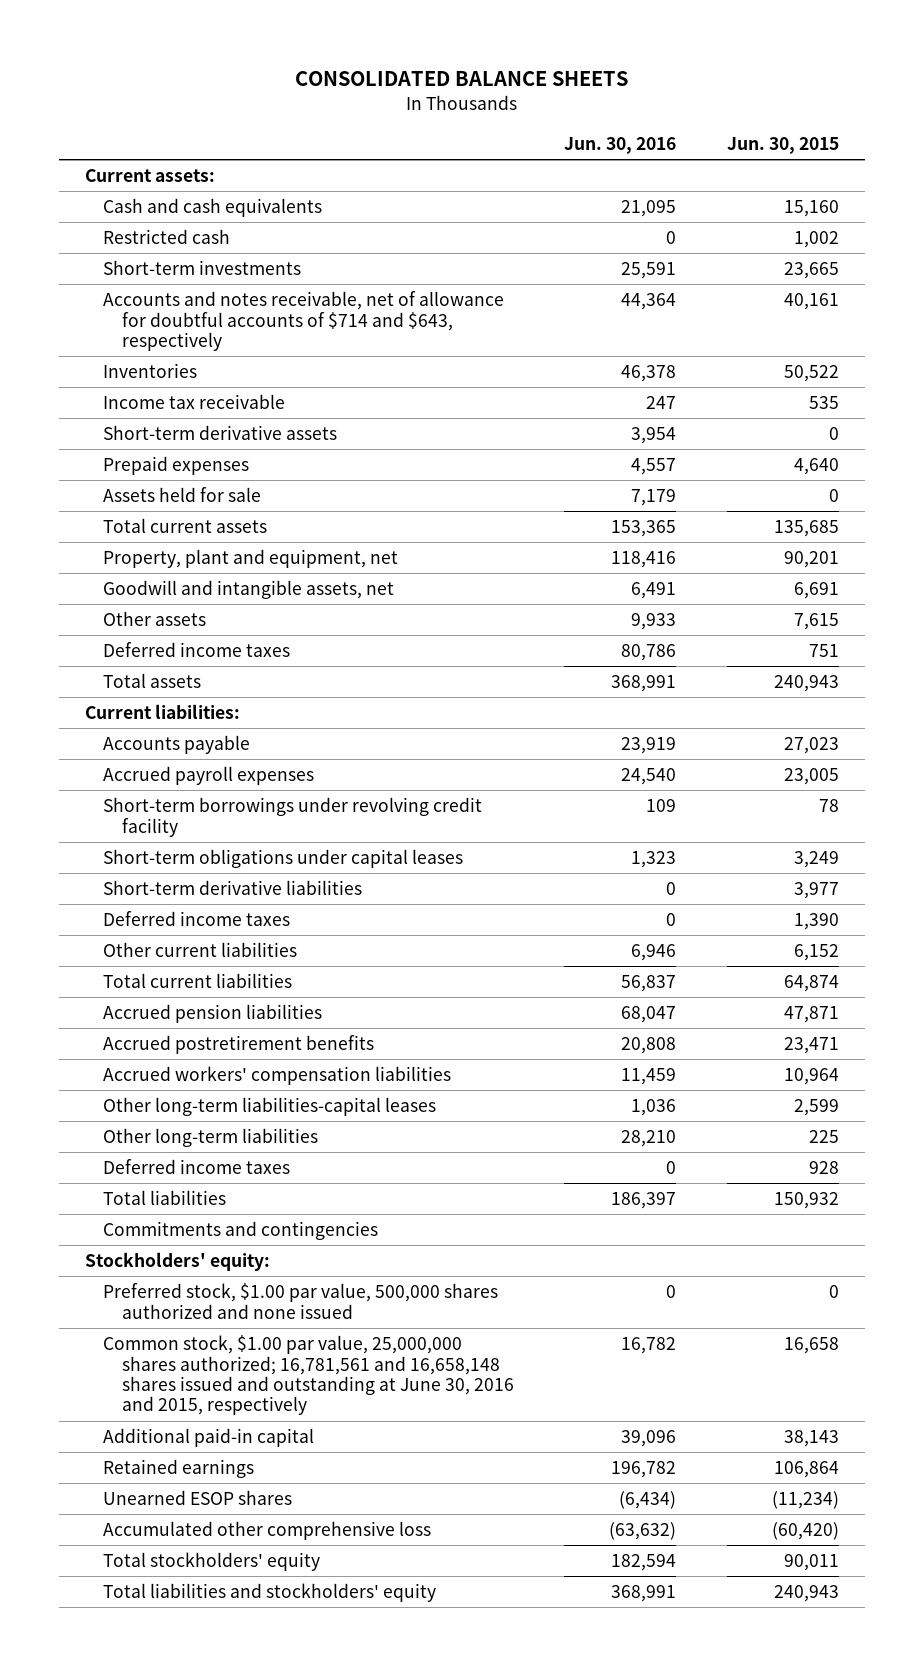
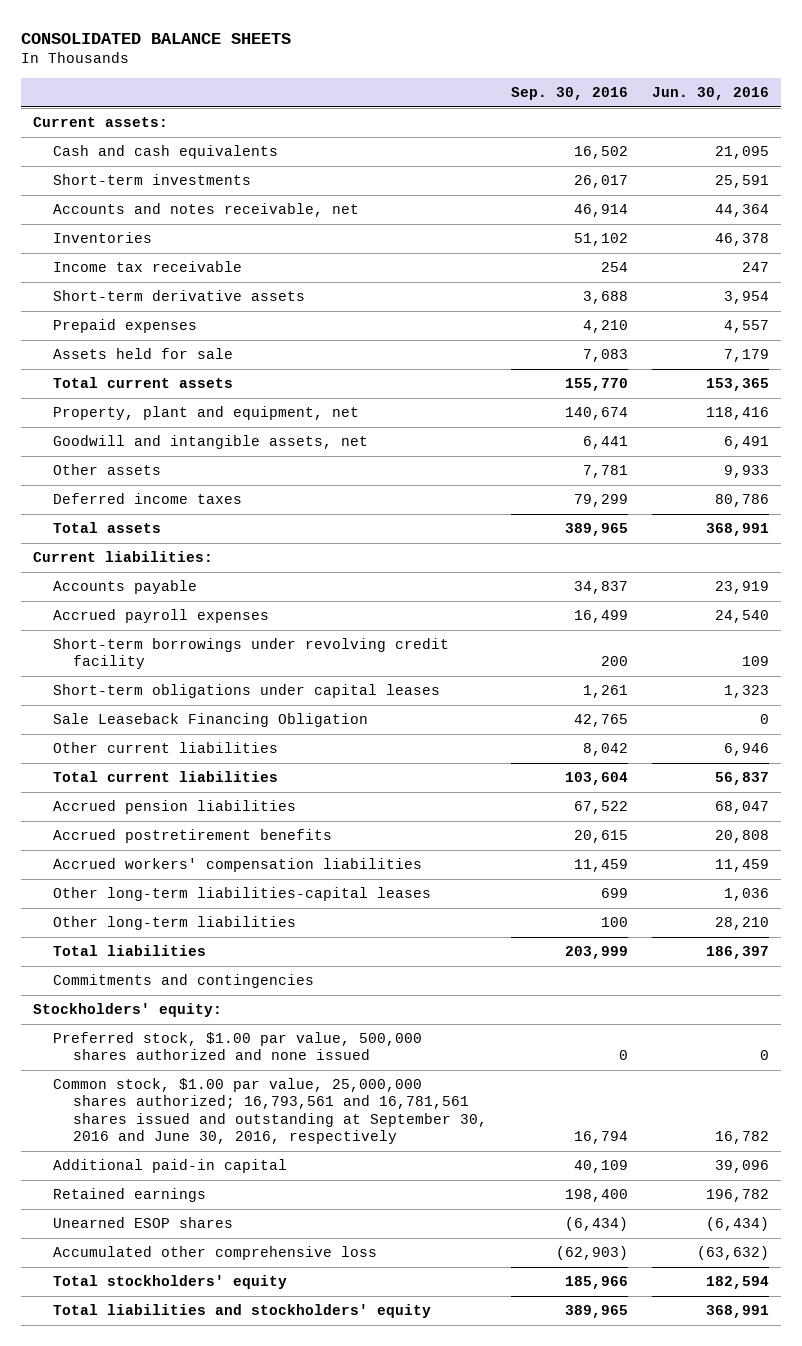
[727,136,840,154] Jun. 30, 2015 -> none
none -> [510,87,628,101] Sep. 30, 2016
[103,229,231,245] Restricted cash -> none
[103,291,505,352] Accounts and notes receivable, net of allowance for doubtful accounts of $714 and $643, respectively -> [53,203,360,218] Accounts and notes receivable, net
[103,880,363,896] Short-term derivative liabilities -> none
[103,911,291,927] Deferred income taxes -> none
none -> [53,713,369,728] Sale Leaseback Financing Obligation
[103,1159,291,1175] Deferred income taxes -> none
[103,1335,514,1416] Common stock, $1.00 par value, 25,000,000 shares authorized; 16,781,561 and 16,658,148 shares issued and outstanding at June 30, 2016 and 2015, respectively -> [53,1078,488,1145] Common stock, $1.00 par value, 25,000,000 shares authorized; 16,793,561 and 16,781,561 shares issued and outstanding at September 30, 2016 and June 30, 2016, respectively

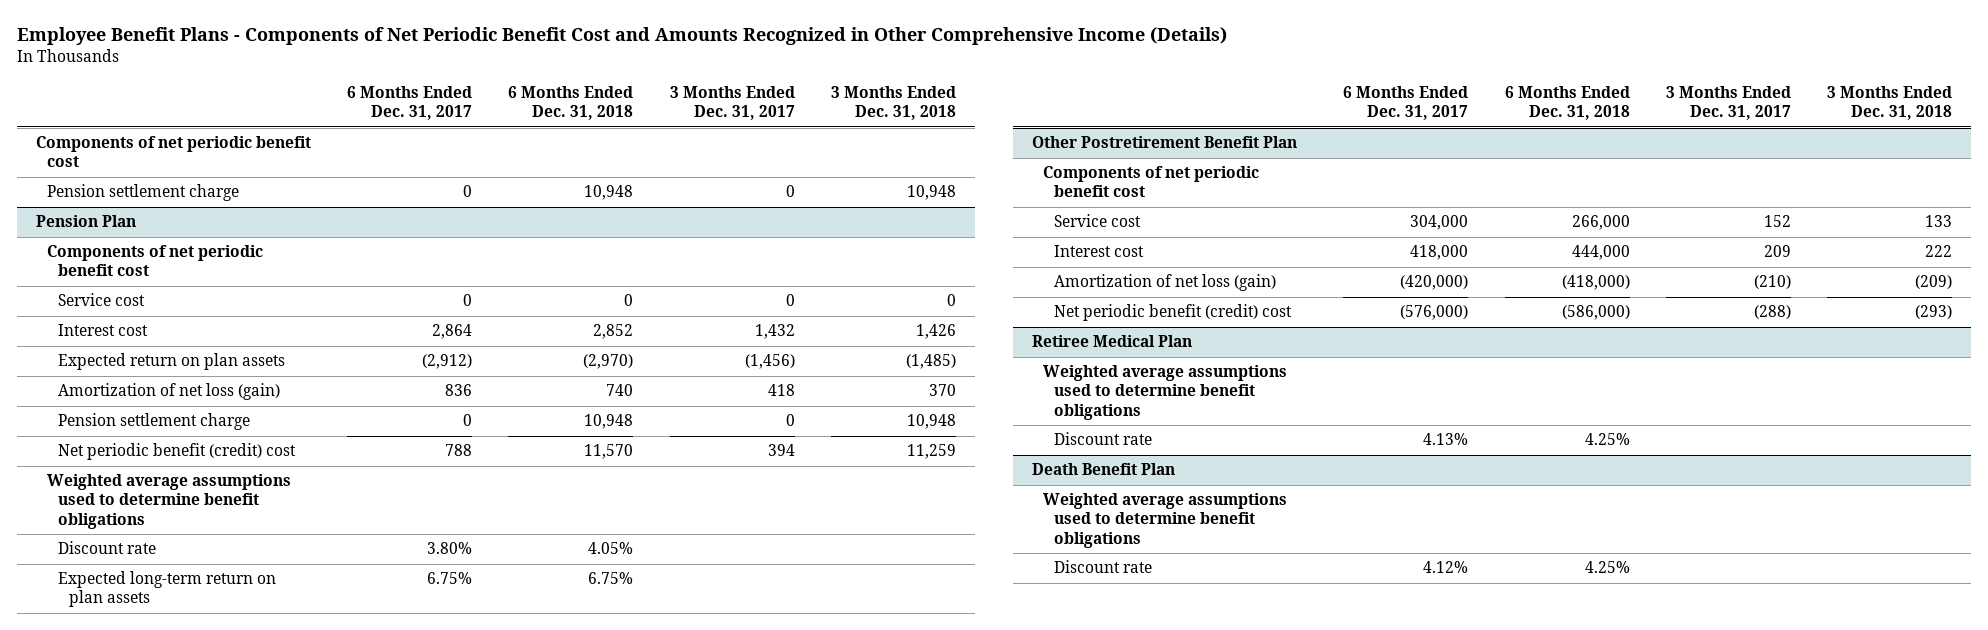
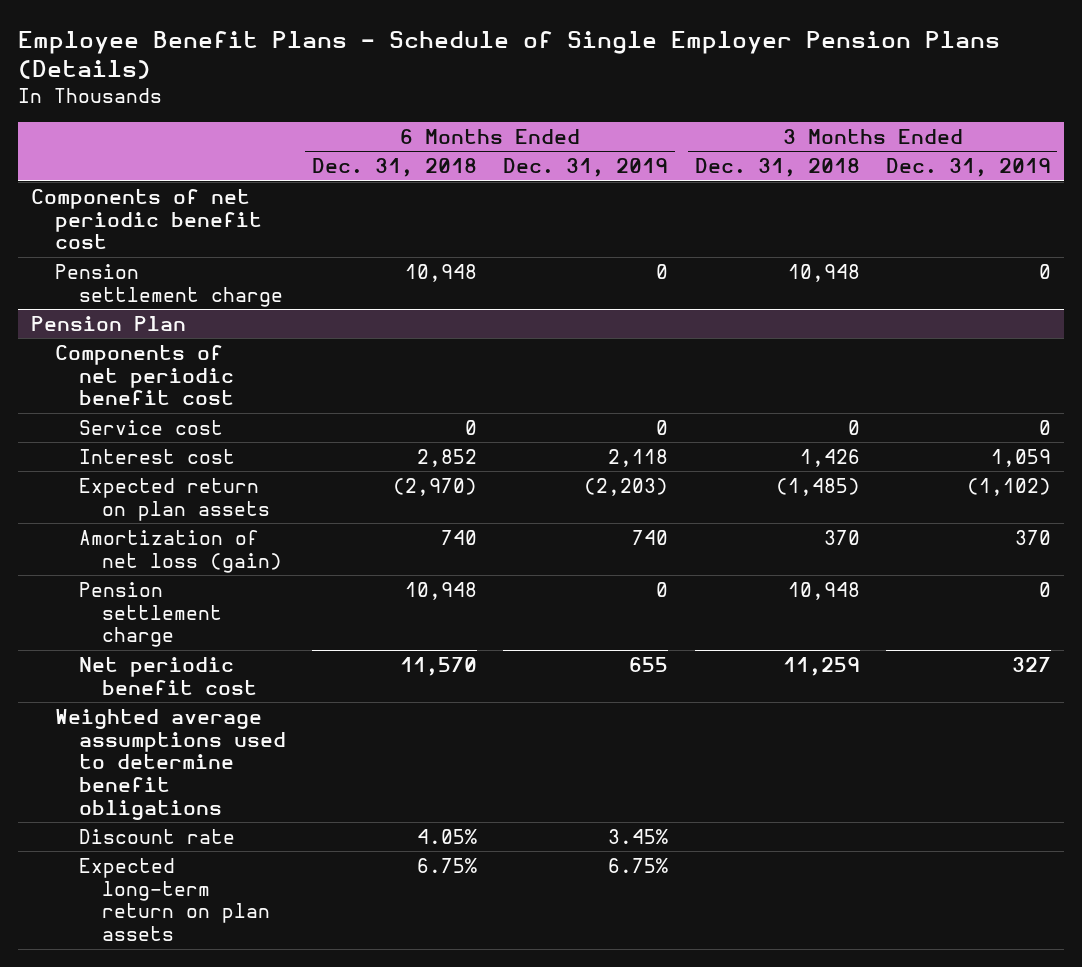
[17,27,1228,46] Employee Benefit Plans - Components of Net Periodic Benefit Cost and Amounts Recognized in Other Comprehensive Income (Details) -> [18,30,1001,80] Employee Benefit Plans - Schedule of Single Employer Pension Plans (Details)
[347,86,473,121] 6 Months Ended Dec. 31, 2017 -> none
[669,86,795,121] 3 Months Ended Dec. 31, 2017 -> none
none -> [503,158,669,178] Dec. 31, 2019
none -> [885,158,1051,178] Dec. 31, 2019
[58,443,297,461] Net periodic benefit (credit) cost -> [78,656,258,695] Net periodic benefit cost
[1031,136,1297,149] Other Postretirement Benefit Plan -> none
[1042,166,1259,198] Components of net periodic benefit cost -> none
[1054,214,1142,228] Service cost -> none
[1054,245,1145,258] Interest cost -> none
[1054,274,1277,292] Amortization of net loss (gain) -> none
[1054,304,1293,322] Net periodic benefit (credit) cost -> none
[1031,335,1192,348] Retiree Medical Plan -> none
[1042,365,1287,420] Weighted average assumptions used to determine benefit obligations -> none
[1054,432,1153,446] Discount rate -> none
[1031,463,1175,476] Death Benefit Plan -> none
[1042,493,1287,548] Weighted average assumptions used to determine benefit obligations -> none
[1054,560,1153,574] Discount rate -> none

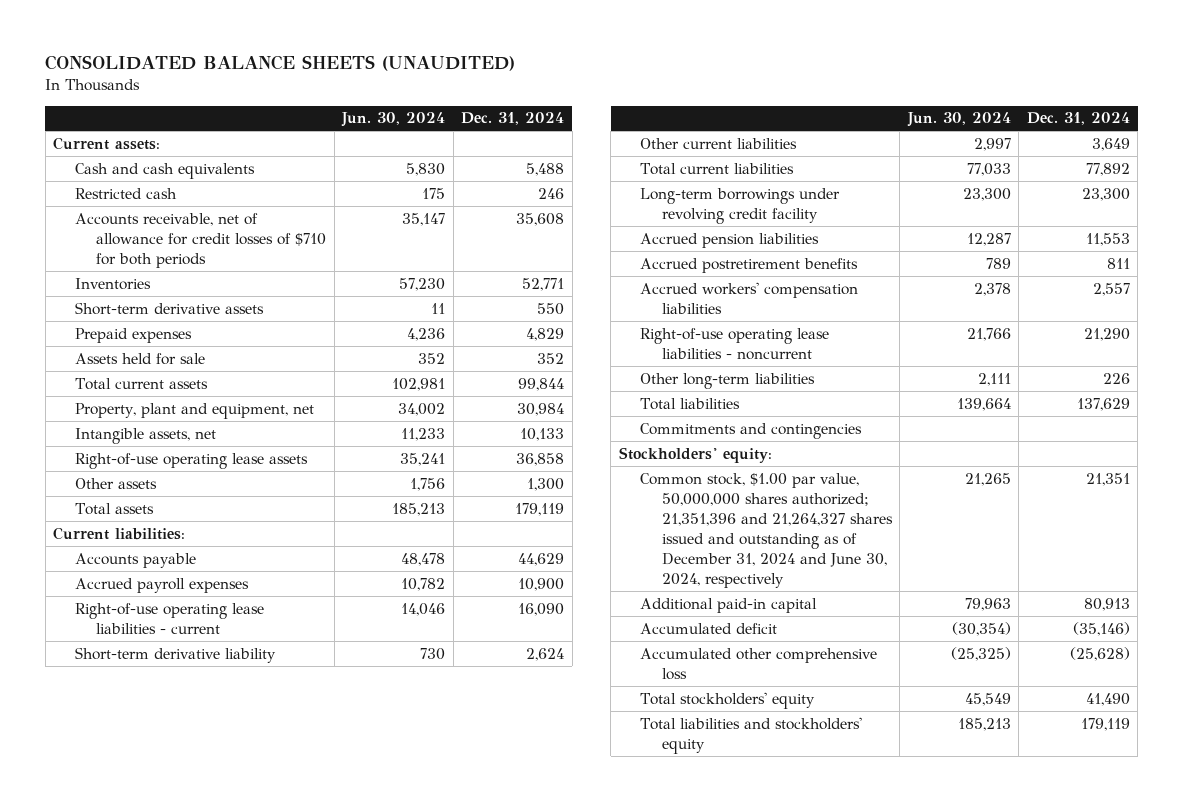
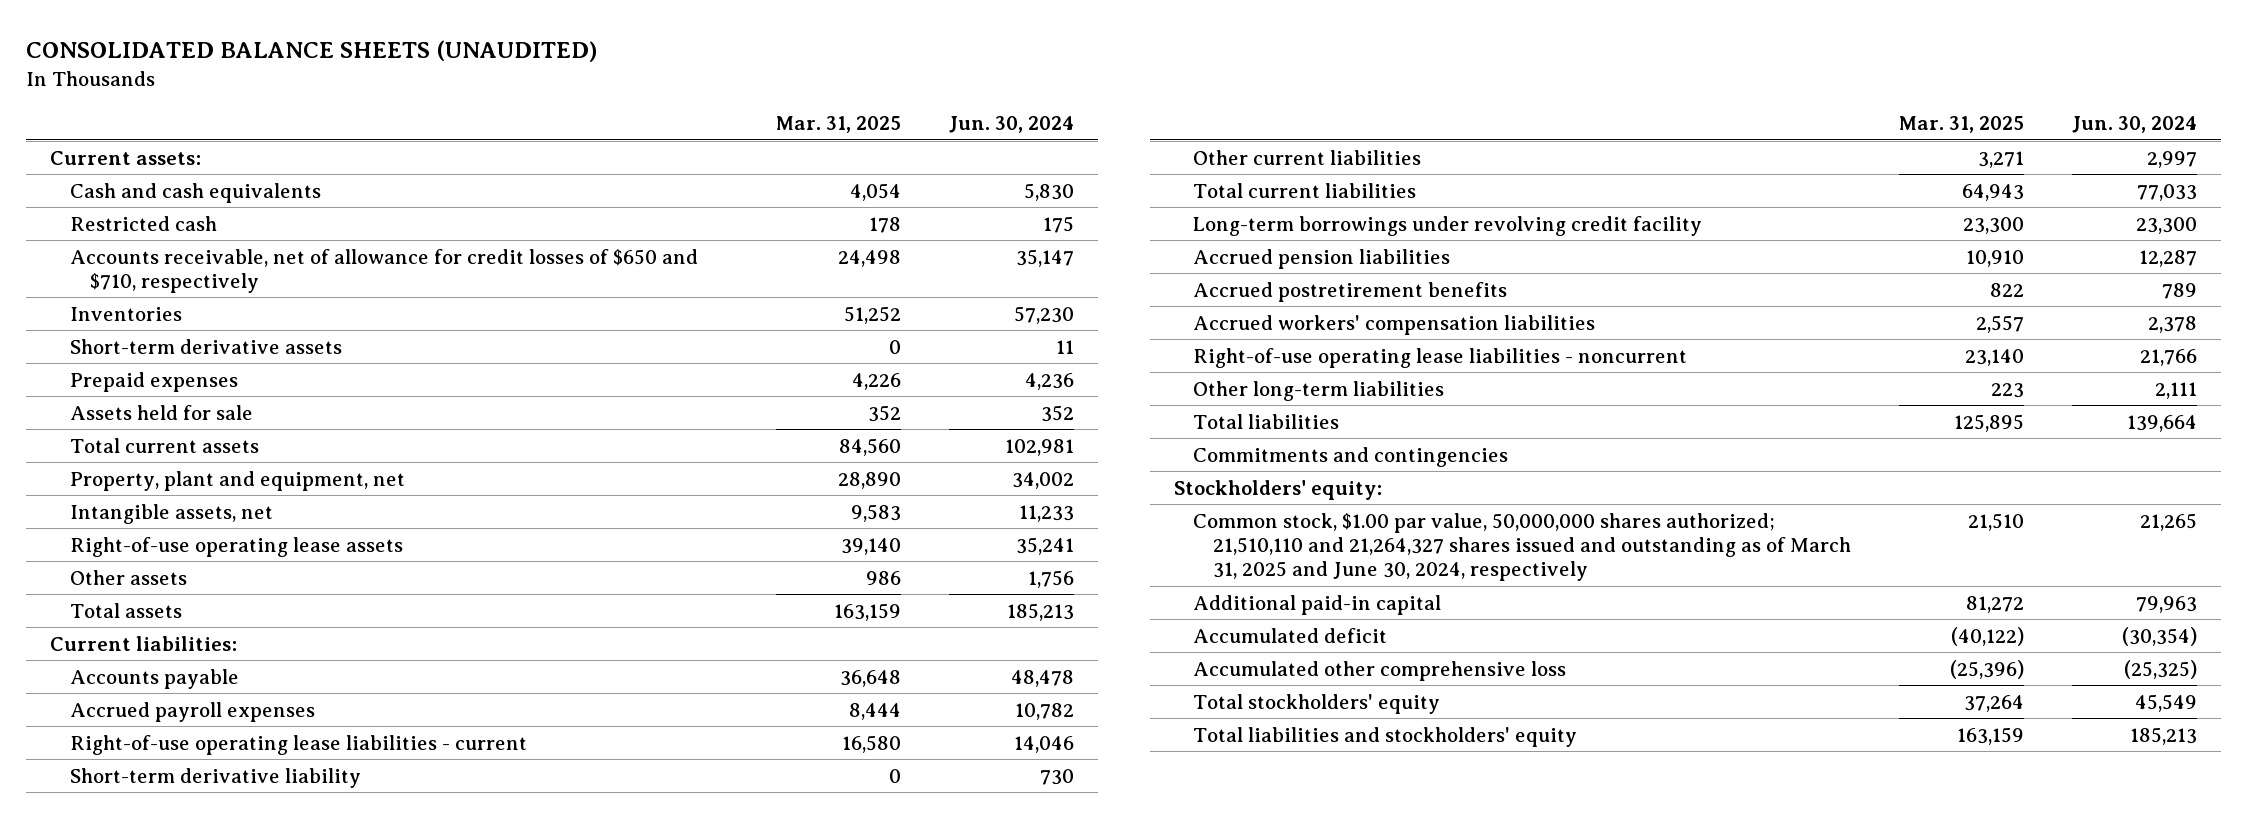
[461,112,565,126] Dec. 31, 2024 -> none
none -> [775,116,901,134] Mar. 31, 2025
[74,212,327,268] Accounts receivable, net of allowance for credit losses of $710 for both periods -> [69,248,698,293] Accounts receivable, net of allowance for credit losses of $650 and $710, respectively
[640,472,893,588] Common stock, $1.00 par value, 50,000,000 shares authorized; 21,351,396 and 21,264,327 shares issued and outstanding as of December 31, 2024 and June 30, 2024, respectively -> [1193,512,1851,582] Common stock, $1.00 par value, 50,000,000 shares authorized; 21,510,110 and 21,264,327 shares issued and outstanding as of March 31, 2025 and June 30, 2024, respectively

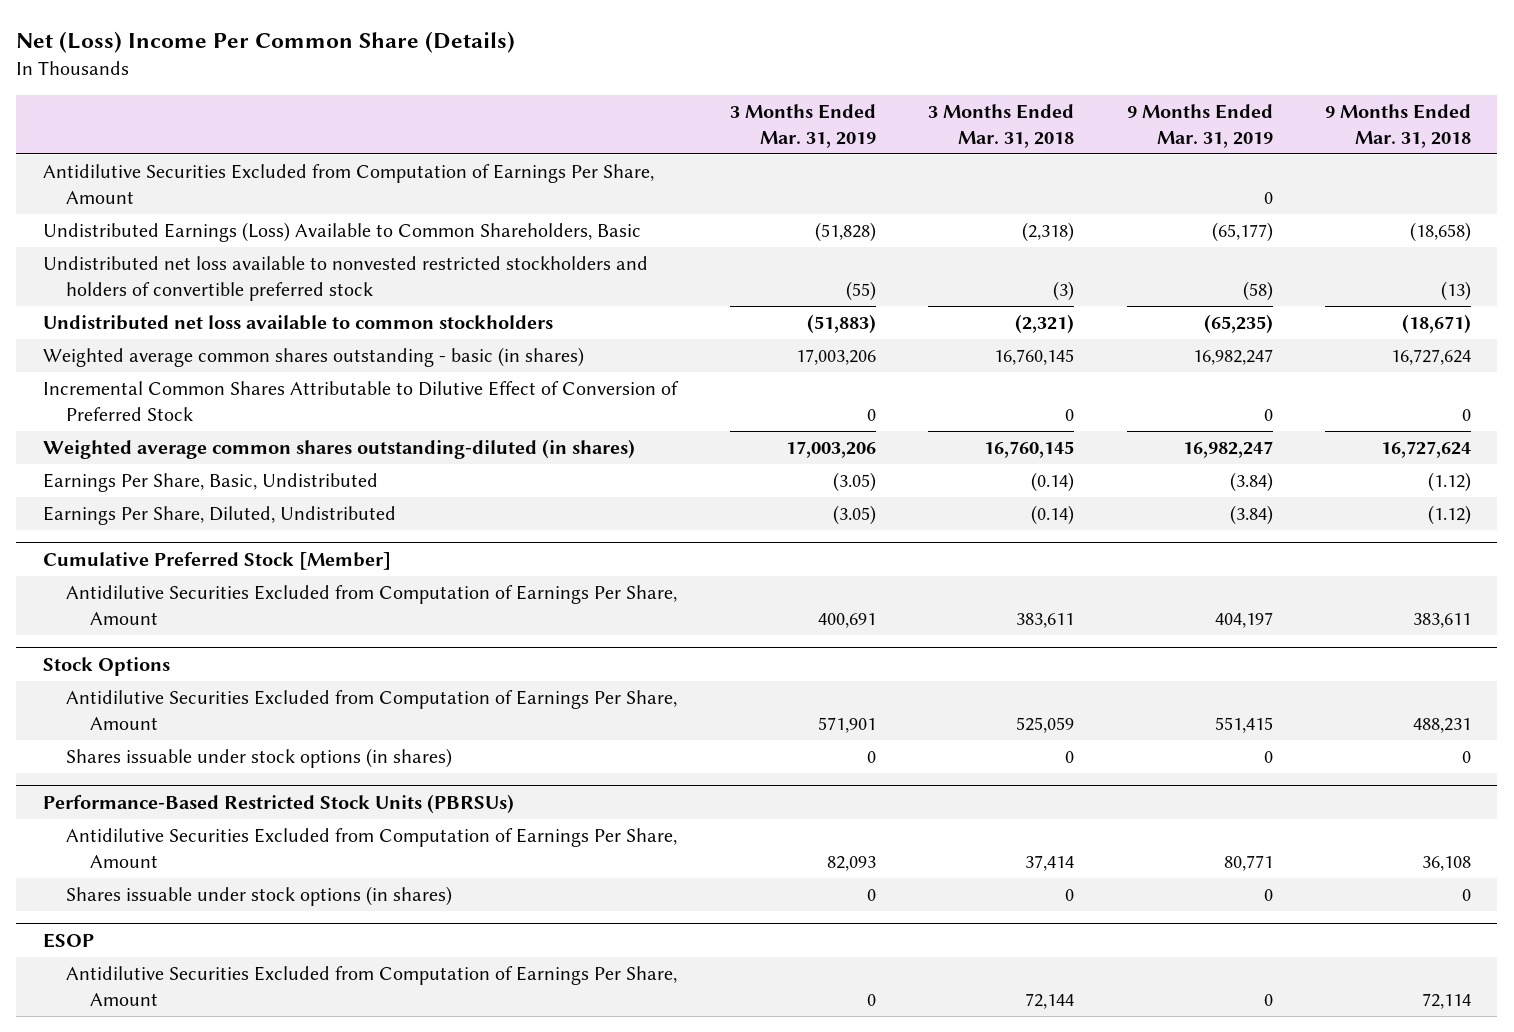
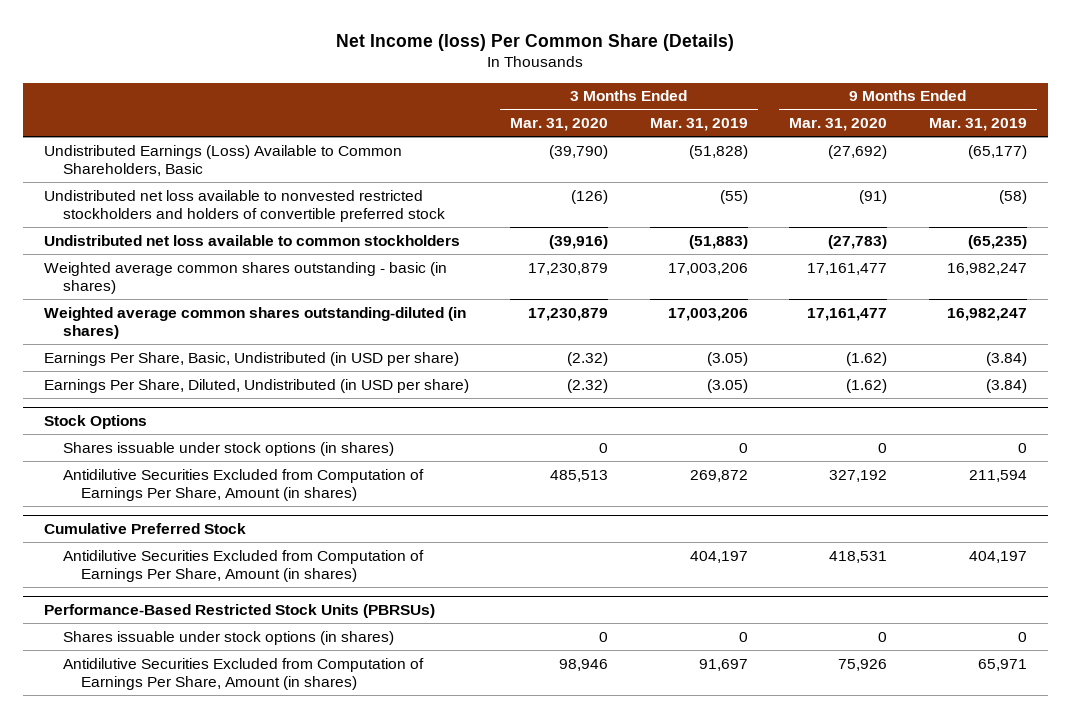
[16,30,516,53] Net (Loss) Income Per Common Share (Details) -> [336,33,735,51] Net Income (loss) Per Common Share (Details)
[928,104,1075,149] 3 Months Ended Mar. 31, 2018 -> none
[1325,104,1472,149] 9 Months Ended Mar. 31, 2018 -> none
none -> [510,118,609,132] Mar. 31, 2020
none -> [789,118,888,132] Mar. 31, 2020
[42,163,654,204] Antidilutive Securities Excluded from Computation of Earnings Per Share, Amount -> none
[42,380,679,421] Incremental Common Shares Attributable to Dilutive Effect of Conversion of Preferred Stock -> none
[42,551,391,570] Cumulative Preferred Stock [Member] -> none
[66,584,678,625] Antidilutive Securities Excluded from Computation of Earnings Per Share, Amount -> none
[42,472,378,492] Earnings Per Share, Basic, Undistributed -> [43,351,459,366] Earnings Per Share, Basic, Undistributed (in USD per share)
[42,505,396,525] Earnings Per Share, Diluted, Undistributed -> [43,378,469,393] Earnings Per Share, Diluted, Undistributed (in USD per share)
[66,689,678,730] Antidilutive Securities Excluded from Computation of Earnings Per Share, Amount -> none
none -> [62,468,424,501] Antidilutive Securities Excluded from Computation of Earnings Per Share, Amount (in shares)
none -> [43,522,246,534] Cumulative Preferred Stock
none -> [62,549,424,582] Antidilutive Securities Excluded from Computation of Earnings Per Share, Amount (in shares)
[66,827,678,868] Antidilutive Securities Excluded from Computation of Earnings Per Share, Amount -> none
[42,932,94,948] ESOP -> none
[66,965,678,1006] Antidilutive Securities Excluded from Computation of Earnings Per Share, Amount -> [62,657,424,690] Antidilutive Securities Excluded from Computation of Earnings Per Share, Amount (in shares)
[866,993,876,1006] 0 -> [698,658,748,671] 91,697
[1263,993,1273,1006] 0 -> [977,658,1027,671] 65,971

